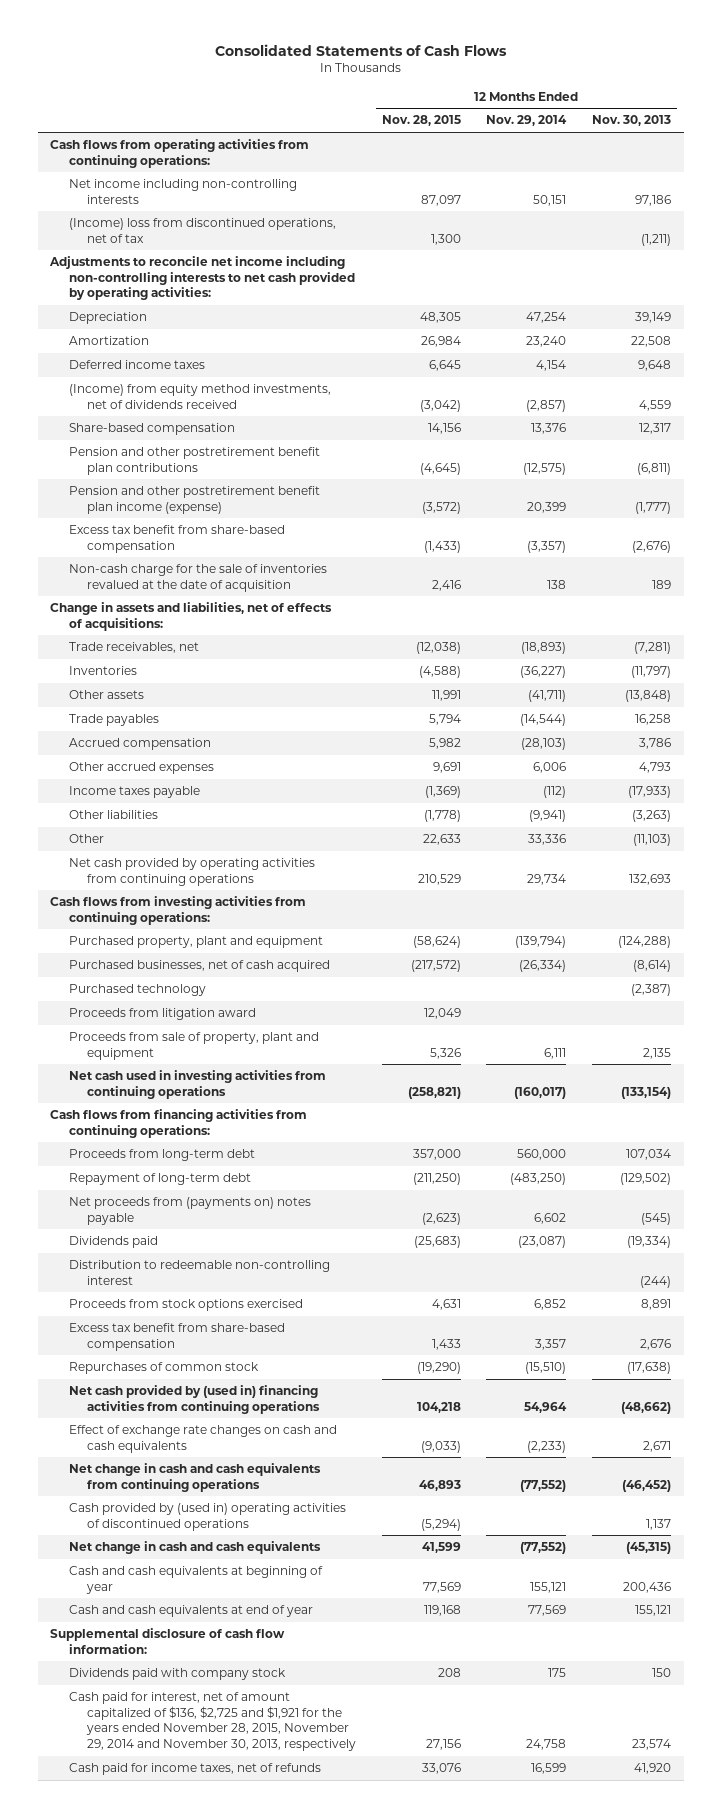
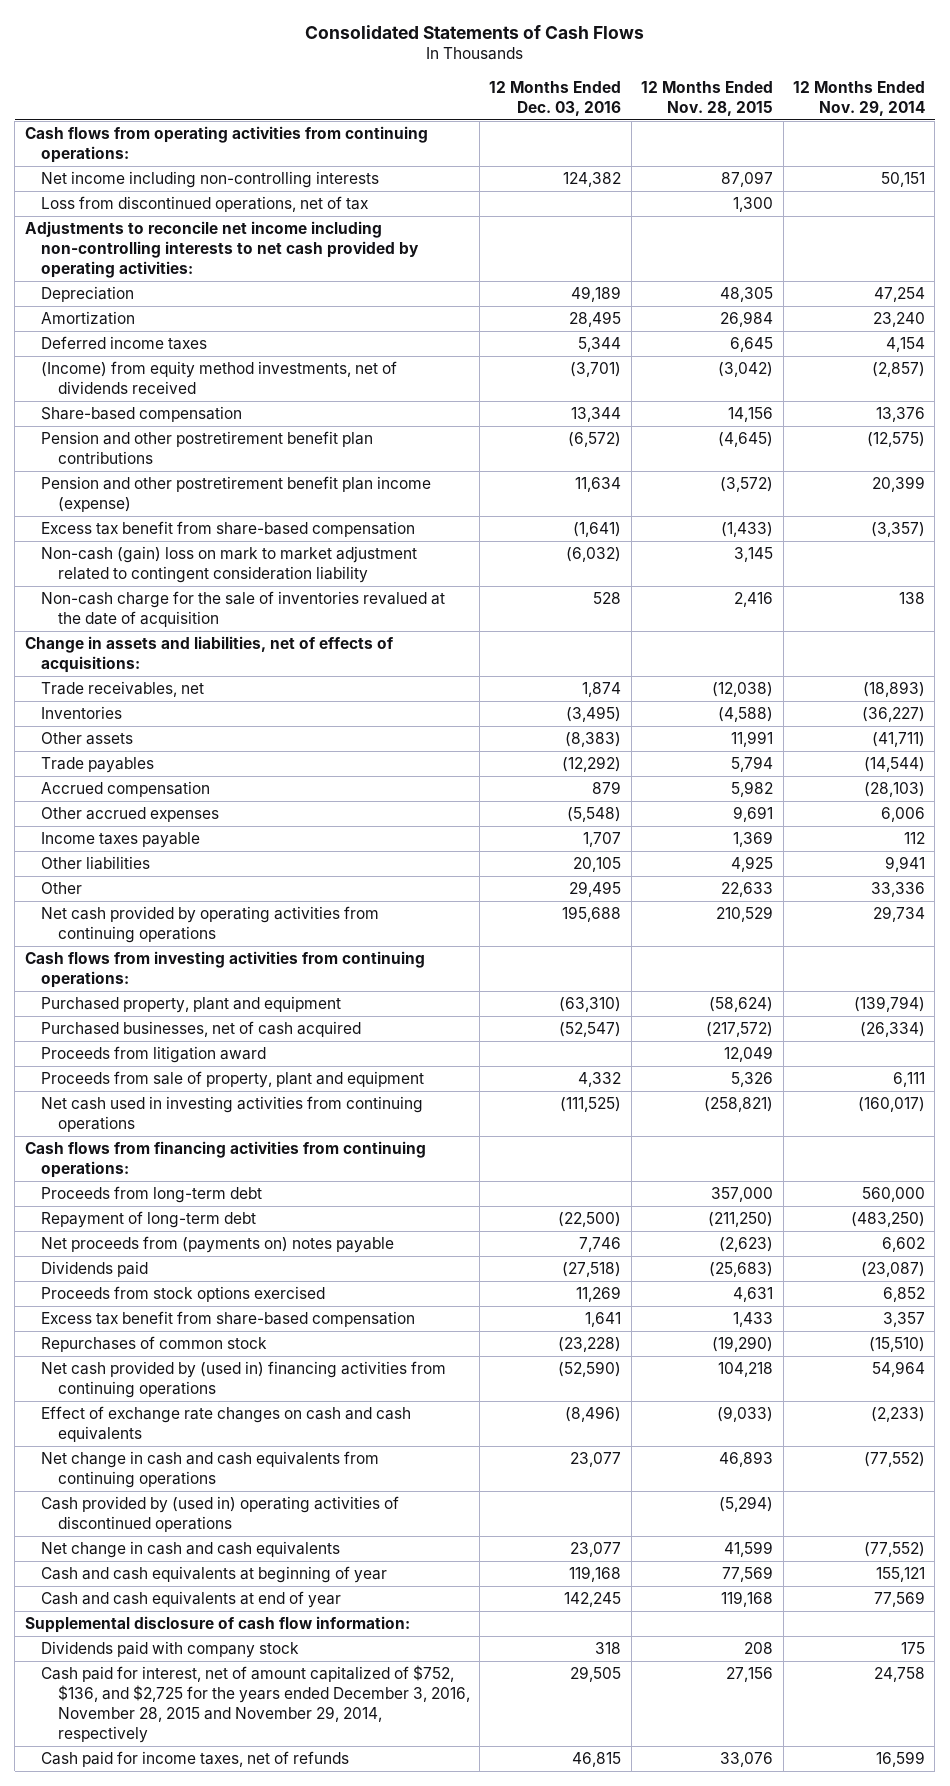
[591,115,671,127] Nov. 30, 2013 -> none
none -> [489,80,622,116] 12 Months Ended Dec. 03, 2016
[68,218,336,243] (Income) loss from discontinued operations, net of tax -> [41,196,369,213] Loss from discontinued operations, net of tax
none -> [41,546,418,584] Non-cash (gain) loss on mark to market adjustment related to contingent consideration liability
[424,786,461,799] (1,369) -> [733,831,774,848] 1,369
[543,786,567,799] (112) -> [903,832,925,845] 112
[423,810,461,823] (1,778) -> [731,856,774,873] 4,925
[529,810,567,823] (9,941) -> [884,856,925,873] 9,941
[68,984,206,997] Purchased technology -> none
[68,1260,330,1285] Distribution to redeemable non-controlling interest -> none
[68,1692,357,1751] Cash paid for interest, net of amount capitalized of $136, $2,725 and $1,921 for the years ended November 28, 2015, November 29, 2014 and November 30, 2013, respectively -> [41,1665,470,1743] Cash paid for interest, net of amount capitalized of $752, $136, and $2,725 for the years ended December 3, 2016, November 28, 2015 and November 29, 2014, respectively

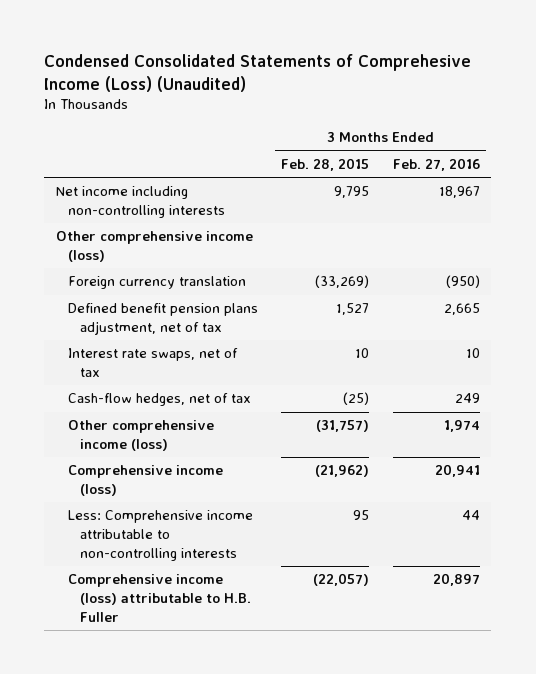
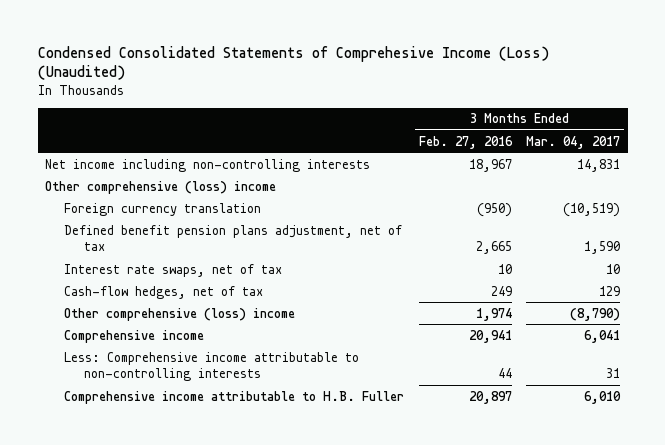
[281,157,370,171] Feb. 28, 2015 -> none
none -> [526,135,621,149] Mar. 04, 2017
[55,231,253,262] Other comprehensive income (loss) -> [44,180,276,194] Other comprehensive (loss) income
[67,420,214,451] Other comprehensive income (loss) -> [64,307,296,321] Other comprehensive (loss) income
[67,465,223,496] Comprehensive income (loss) -> [64,329,205,343] Comprehensive income
[67,574,251,622] Comprehensive income (loss) attributable to H.B. Fuller -> [64,390,405,404] Comprehensive income attributable to H.B. Fuller

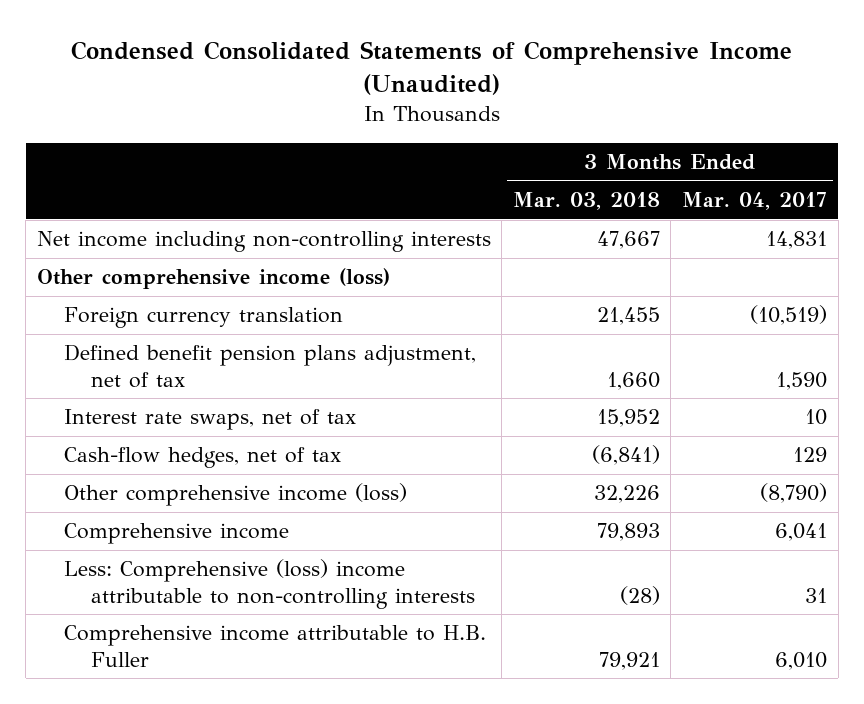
[37,45,549,81] Condensed Consolidated Statements of Comprehesive Income (Loss) (Unaudited) -> [70,41,792,96] Condensed Consolidated Statements of Comprehensive Income (Unaudited)
[418,135,513,149] Feb. 27, 2016 -> none
none -> [512,191,660,210] Mar. 03, 2018
[44,180,276,194] Other comprehensive (loss) income -> [36,268,390,290] Other comprehensive income (loss)
[64,307,296,321] Other comprehensive (loss) income -> [63,483,407,507] Other comprehensive income (loss)
[64,351,360,382] Less: Comprehensive income attributable to non-controlling interests -> [63,559,476,609] Less: Comprehensive (loss) income attributable to non-controlling interests

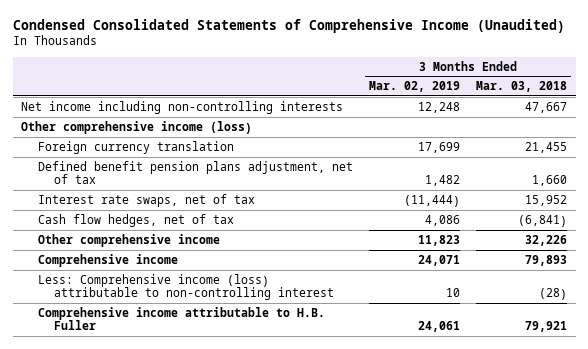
[682,191,828,210] Mar. 04, 2017 -> none
none -> [368,81,460,93] Mar. 02, 2019
[63,447,341,469] Cash-flow hedges, net of tax -> [37,213,234,227] Cash flow hedges, net of tax
[63,483,407,507] Other comprehensive income (loss) -> [37,233,220,247] Other comprehensive income
[63,559,476,609] Less: Comprehensive (loss) income attributable to non-controlling interests -> [37,273,335,301] Less: Comprehensive income (loss) attributable to non-controlling interest

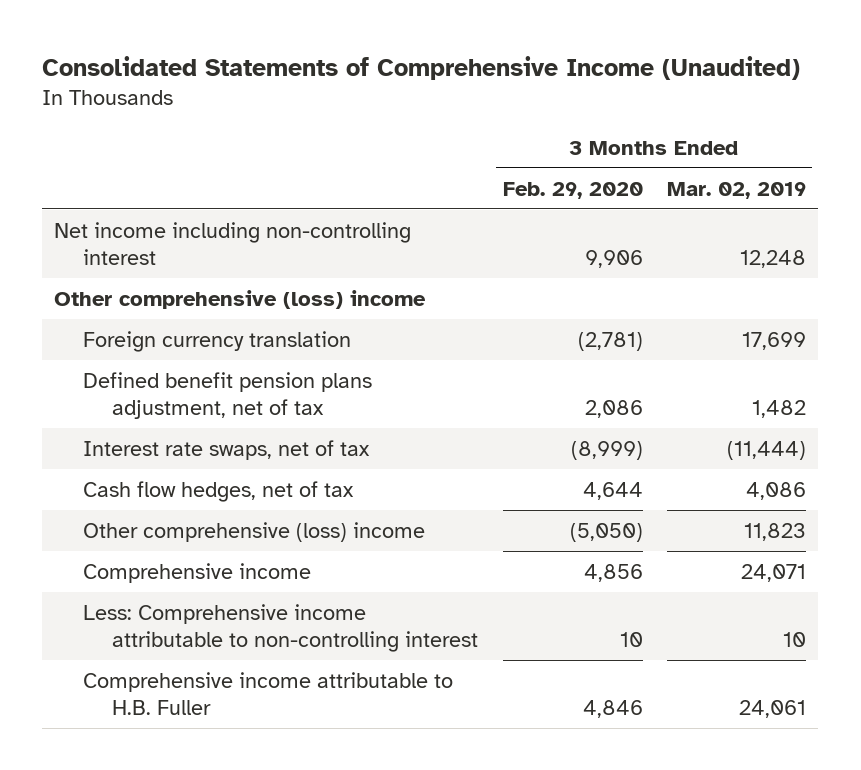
[12,19,565,34] Condensed Consolidated Statements of Comprehensive Income (Unaudited) -> [42,55,801,80] Consolidated Statements of Comprehensive Income (Unaudited)
[476,81,568,93] Mar. 03, 2018 -> none
none -> [502,181,643,199] Feb. 29, 2020
[20,100,343,114] Net income including non-controlling interests -> [54,221,412,265] Net income including non-controlling interest
[20,120,252,134] Other comprehensive income (loss) -> [54,289,427,309] Other comprehensive (loss) income
[37,233,220,247] Other comprehensive income -> [83,521,426,542] Other comprehensive (loss) income
[37,273,335,301] Less: Comprehensive income (loss) attributable to non-controlling interest -> [83,603,479,652] Less: Comprehensive income attributable to non-controlling interest

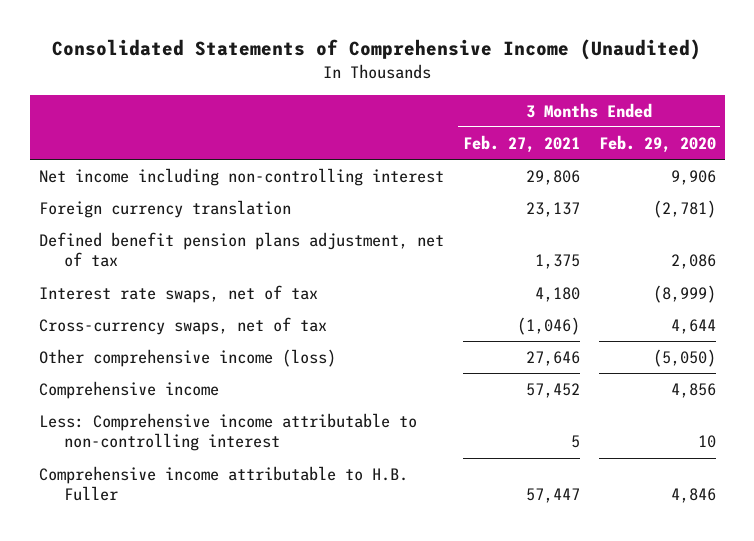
[667,181,807,199] Mar. 02, 2019 -> none
none -> [462,134,580,153] Feb. 27, 2021
[54,289,427,309] Other comprehensive (loss) income -> none
[83,480,355,502] Cash flow hedges, net of tax -> [38,316,327,335] Cross-currency swaps, net of tax
[83,521,426,542] Other comprehensive (loss) income -> [38,348,336,367] Other comprehensive income (loss)

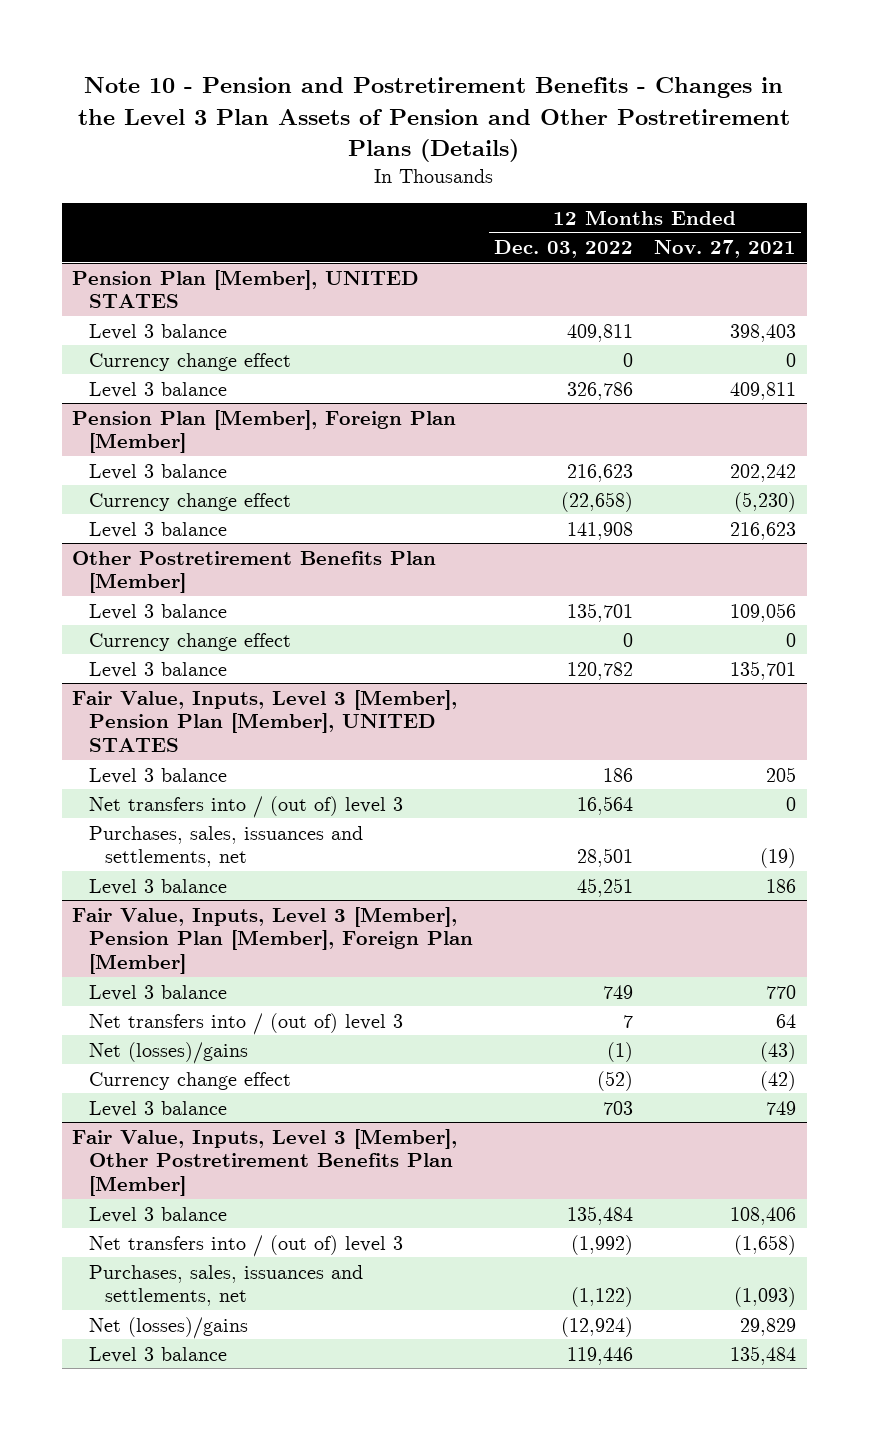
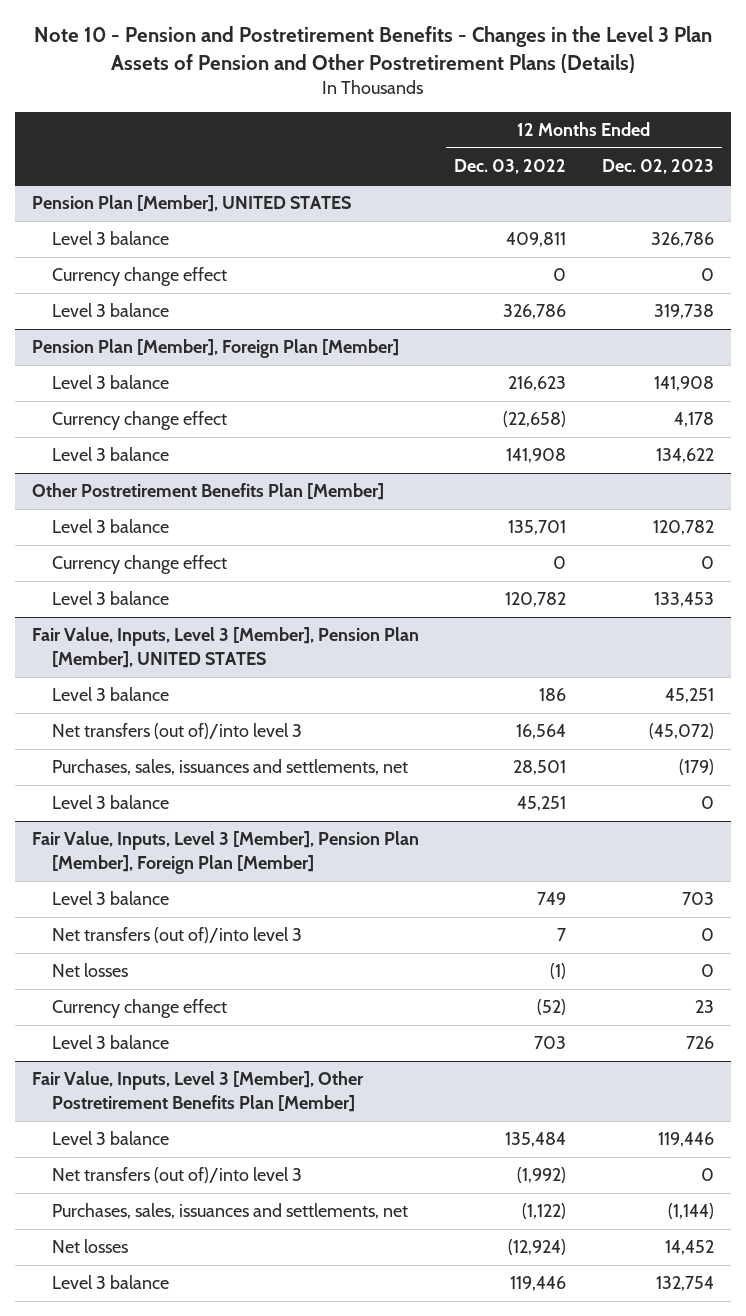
[654,240,797,259] Nov. 27, 2021 -> none
none -> [601,159,714,175] Dec. 02, 2023
[88,795,403,818] Net transfers into / (out of) level 3 -> [52,723,303,740] Net transfers (out of)/into level 3
[88,1012,403,1035] Net transfers into / (out of) level 3 -> [52,927,303,944] Net transfers (out of)/into level 3
[88,1041,248,1064] Net (losses)/gains -> [52,963,129,978] Net losses
[88,1234,403,1257] Net transfers into / (out of) level 3 -> [52,1167,303,1184] Net transfers (out of)/into level 3
[88,1316,248,1339] Net (losses)/gains -> [52,1239,129,1254] Net losses

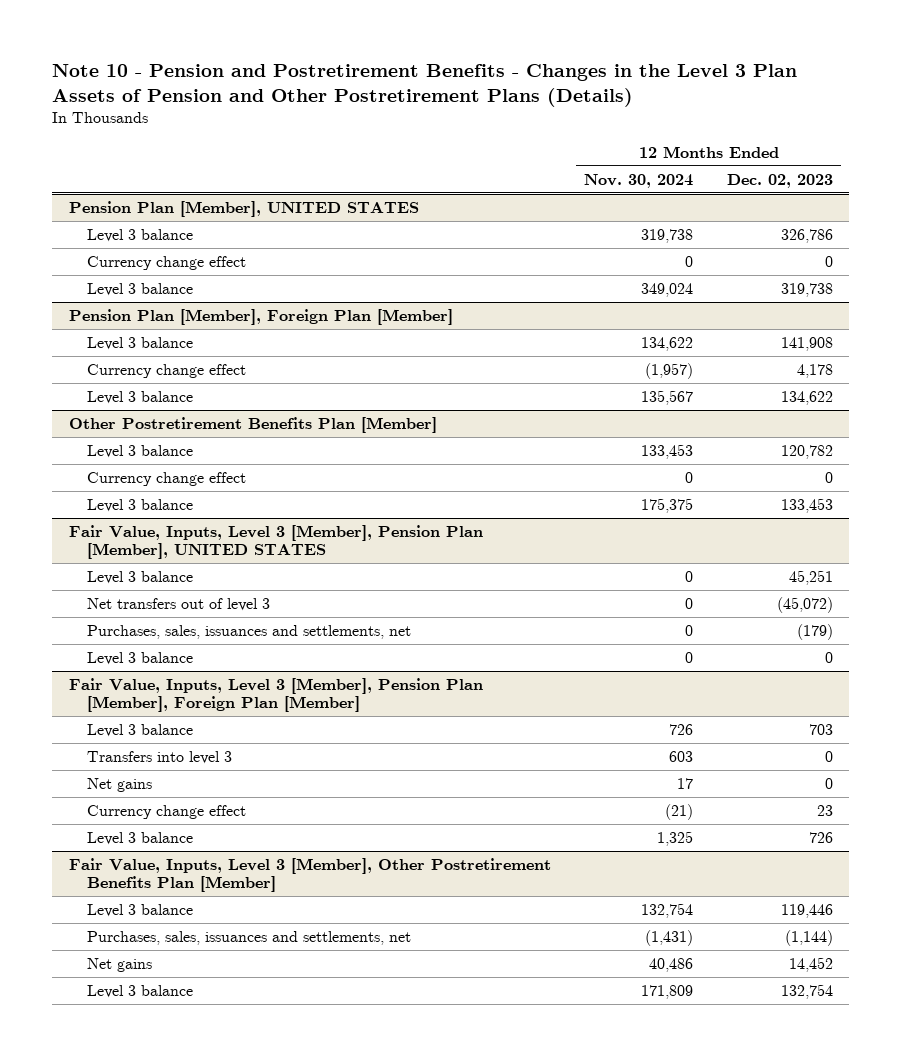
[454,159,567,175] Dec. 03, 2022 -> none
none -> [584,173,694,188] Nov. 30, 2024
[52,723,303,740] Net transfers (out of)/into level 3 -> [86,597,270,611] Net transfers out of level 3
[52,927,303,944] Net transfers (out of)/into level 3 -> [86,750,232,764] Transfers into level 3
[52,963,129,978] Net losses -> [86,777,152,792] Net gains
[52,1167,303,1184] Net transfers (out of)/into level 3 -> none
[52,1239,129,1254] Net losses -> [86,957,152,972] Net gains

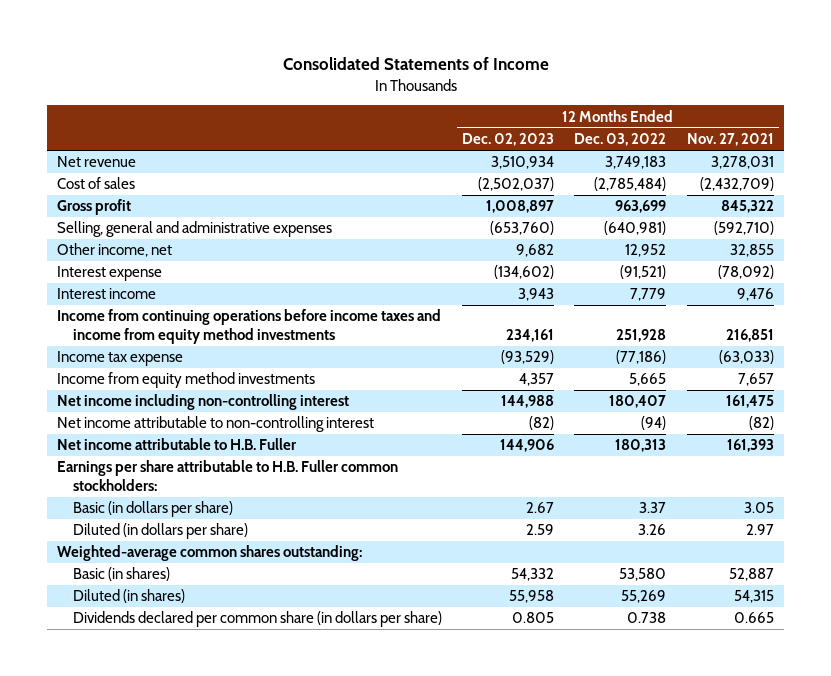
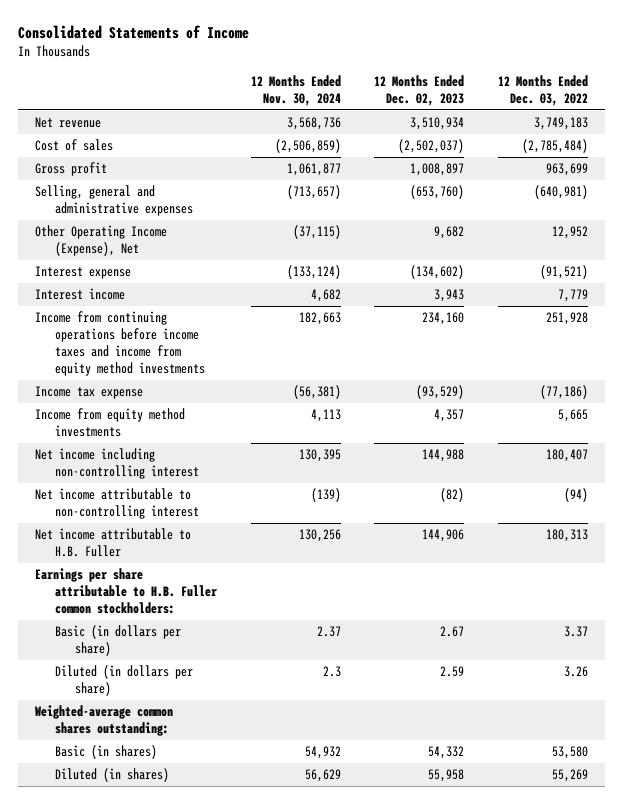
[686,133,774,147] Nov. 27, 2021 -> none
none -> [250,74,341,106] 12 Months Ended Nov. 30, 2024
[57,243,173,258] Other income, net -> [34,225,167,257] Other Operating Income (Expense), Net
[506,328,555,342] 234,161 -> [422,312,465,326] 234,160
[73,611,443,628] Dividends declared per common share (in dollars per share) -> none

